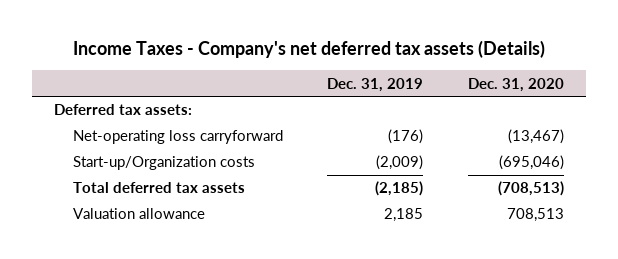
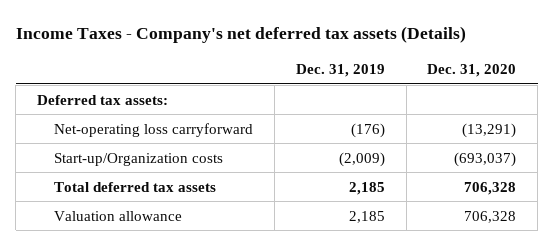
[507,129,564,145] (13,467) -> [462,122,517,138] (13,291)
[498,155,564,171] (695,046) -> [454,151,517,167] (693,037)
[375,181,424,197] (2,185) -> [348,181,385,195] 2,185
[497,181,564,197] (708,513) -> [464,181,517,195] 706,328
[506,208,564,223] 708,513 -> [464,210,517,223] 706,328

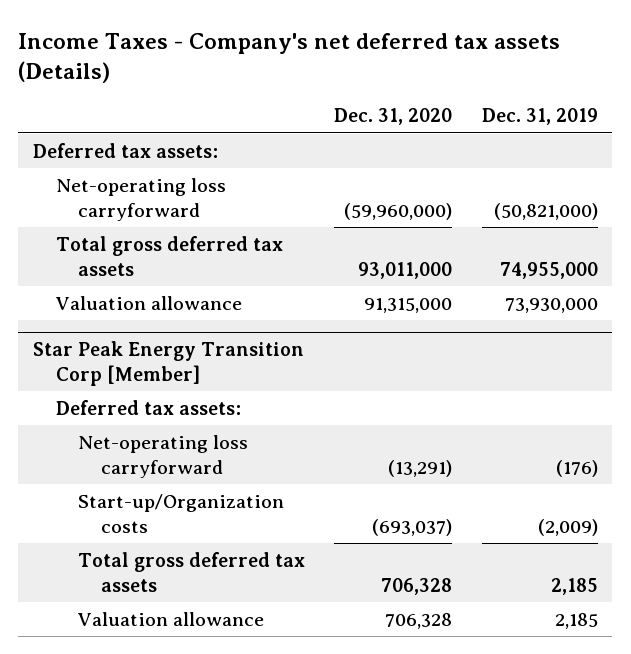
none -> [55,177,226,221] Net-operating loss carryforward
none -> [55,235,283,276] Total gross deferred tax assets
none -> [54,295,242,310] Valuation allowance
none -> [32,341,304,387] Star Peak Energy Transition Corp [Member]
none -> [55,399,241,415] Deferred tax assets:
[54,181,217,192] Total deferred tax assets -> [78,551,306,592] Total gross deferred tax assets

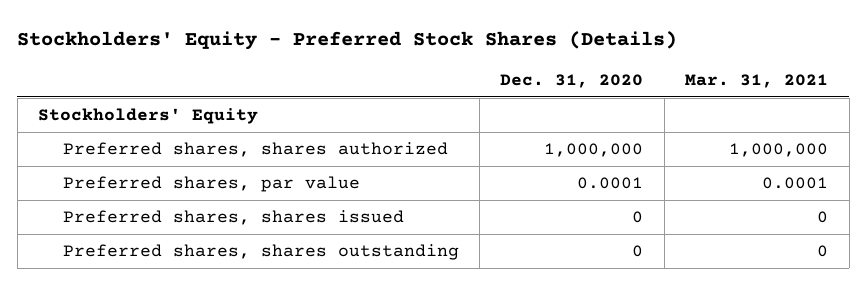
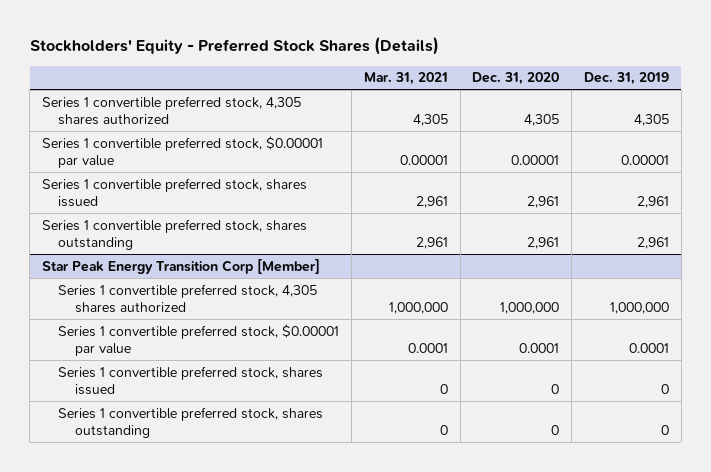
none -> [583,72,669,86] Dec. 31, 2019
[38,108,259,125] Stockholders' Equity -> none
[62,142,448,158] Preferred shares, shares authorized -> [41,95,301,126] Series 1 convertible preferred stock, 4,305 shares authorized
[544,143,644,158] 1,000,000 -> [524,114,560,127] 4,305
[729,143,829,158] 1,000,000 -> [412,114,448,127] 4,305
[62,176,360,193] Preferred shares, par value -> [41,135,323,169] Series 1 convertible preferred stock, $0.00001 par value
[577,177,644,190] 0.0001 -> [511,155,560,166] 0.00001
[762,177,829,190] 0.0001 -> [399,155,448,166] 0.00001
[62,210,404,226] Preferred shares, shares issued -> [41,177,307,208] Series 1 convertible preferred stock, shares issued
[632,211,644,224] 0 -> [527,196,560,209] 2,961
[817,211,829,224] 0 -> [415,196,448,209] 2,961
[62,244,459,261] Preferred shares, shares outstanding -> [41,218,307,251] Series 1 convertible preferred stock, shares outstanding
[632,245,644,258] 0 -> [527,237,560,250] 2,961
[817,245,829,258] 0 -> [415,237,448,250] 2,961
none -> [41,258,320,274] Star Peak Energy Transition Corp [Member]
none -> [58,283,318,314] Series 1 convertible preferred stock, 4,305 shares authorized
none -> [58,323,340,357] Series 1 convertible preferred stock, $0.00001 par value
none -> [58,365,324,396] Series 1 convertible preferred stock, shares issued
none -> [58,406,324,439] Series 1 convertible preferred stock, shares outstanding

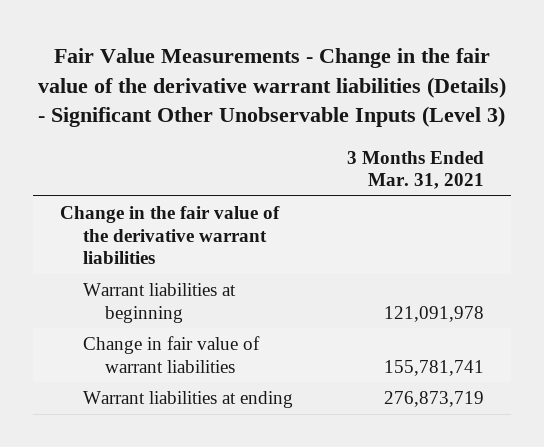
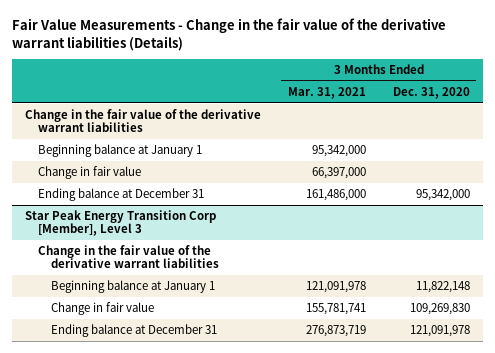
[38,47,507,128] Fair Value Measurements - Change in the fair value of the derivative warrant liabilities (Details) - Significant Other Unobservable Inputs (Level 3) -> [12,17,447,51] Fair Value Measurements - Change in the fair value of the derivative warrant liabilities (Details)
none -> [392,87,470,100] Dec. 31, 2020
[82,283,236,323] Warrant liabilities at beginning -> [38,144,203,158] Beginning balance at January 1
[384,305,485,322] 121,091,978 -> [312,145,367,158] 95,342,000
[82,336,260,373] Change in fair value of warrant liabilities -> [38,166,142,180] Change in fair value
[384,359,485,376] 155,781,741 -> [312,167,367,180] 66,397,000
[82,391,293,409] Warrant liabilities at ending -> [38,188,205,202] Ending balance at December 31
[384,391,485,408] 276,873,719 -> [306,189,367,202] 161,486,000
none -> [25,210,217,237] Star Peak Energy Transition Corp [Member], Level 3
none -> [38,245,219,269] Change in the fair value of the derivative warrant liabilities
none -> [50,280,215,294] Beginning balance at January 1
none -> [50,302,154,316] Change in fair value
none -> [50,324,217,338] Ending balance at December 31

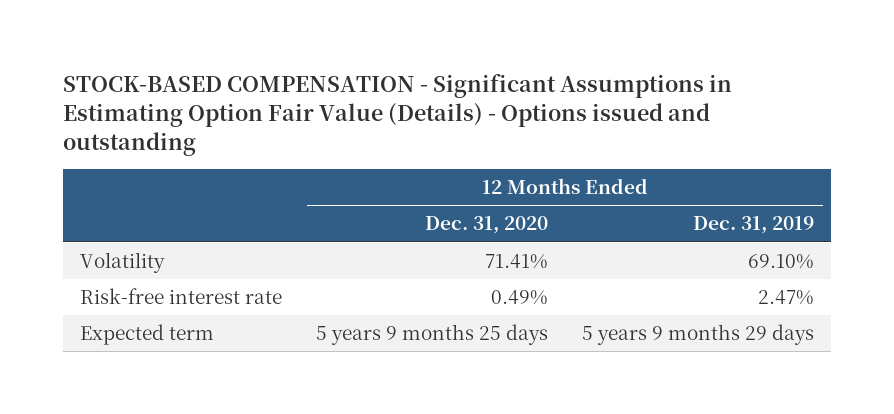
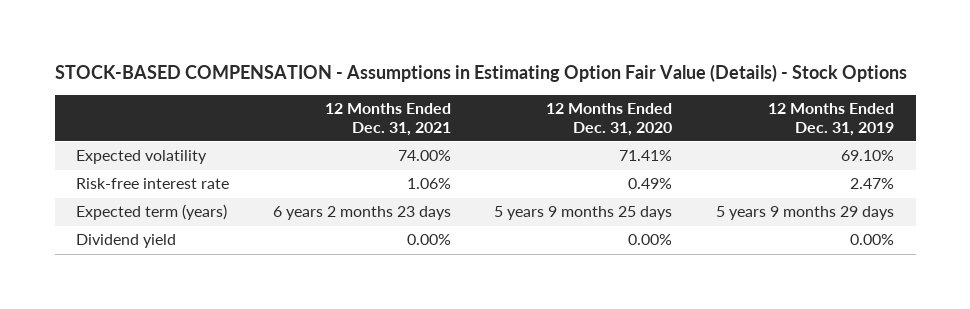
[62,73,732,157] STOCK-BASED COMPENSATION - Significant Assumptions in Estimating Option Fair Value (Details) - Options issued and outstanding -> [54,63,907,82] STOCK-BASED COMPENSATION - Assumptions in Estimating Option Fair Value (Details) - Stock Options
none -> [324,103,451,136] 12 Months Ended Dec. 31, 2021
[79,252,165,274] Volatility -> [76,150,208,165] Expected volatility
[79,324,214,346] Expected term -> [76,204,228,221] Expected term (years)
none -> [76,234,177,249] Dividend yield

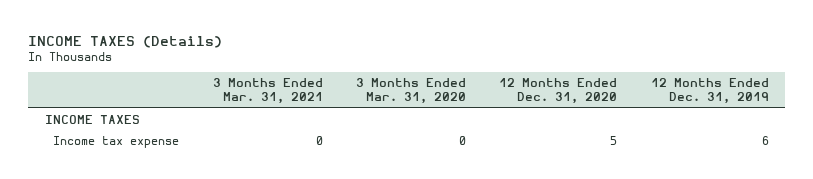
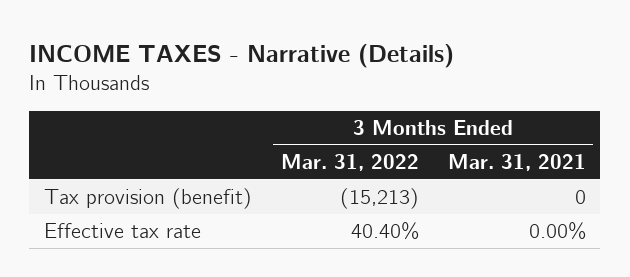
[27,35,222,48] INCOME TAXES (Details) -> [29,43,455,68] INCOME TAXES - Narrative (Details)
[355,78,466,105] 3 Months Ended Mar. 31, 2020 -> none
[499,78,618,105] 12 Months Ended Dec. 31, 2020 -> none
[650,78,769,105] 12 Months Ended Dec. 31, 2019 -> none
none -> [280,154,419,172] Mar. 31, 2022
[44,114,140,124] INCOME TAXES -> none
[53,135,180,148] Income tax expense -> [43,188,252,210] Tax provision (benefit)
none -> [43,223,201,239] Effective tax rate

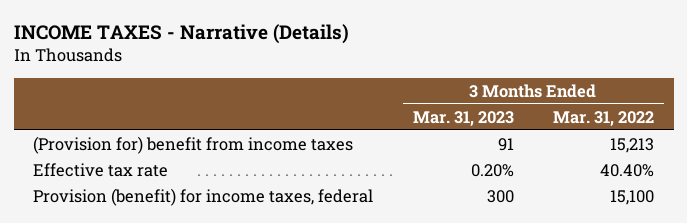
[447,154,586,172] Mar. 31, 2021 -> none
none -> [412,110,514,126] Mar. 31, 2023
[43,188,252,210] Tax provision (benefit) -> [33,135,354,154] (Provision for) benefit from income taxes
[339,188,419,210] (15,213) -> [610,137,655,153] 15,213
none -> [33,187,374,206] Provision (benefit) for income taxes, federal

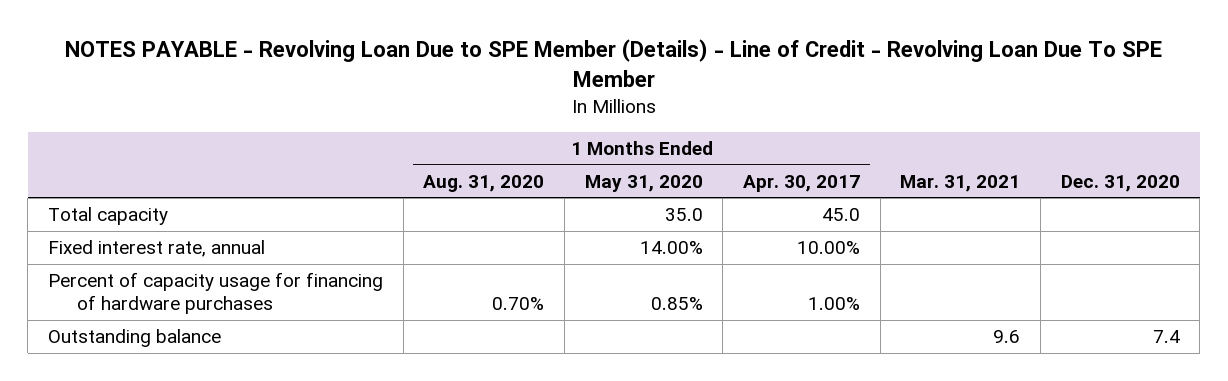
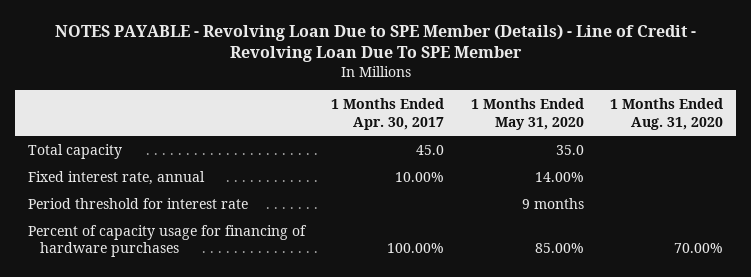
[900,174,1021,192] Mar. 31, 2021 -> none
[1060,174,1180,192] Dec. 31, 2020 -> none
[48,329,222,348] Outstanding balance -> none
none -> [28,197,249,209] Period threshold for interest rate
[492,297,545,311] 0.70% -> [673,243,723,254] 70.00%
[650,297,703,311] 0.85% -> [534,243,584,254] 85.00%
[808,297,861,311] 1.00% -> [387,243,445,254] 100.00%

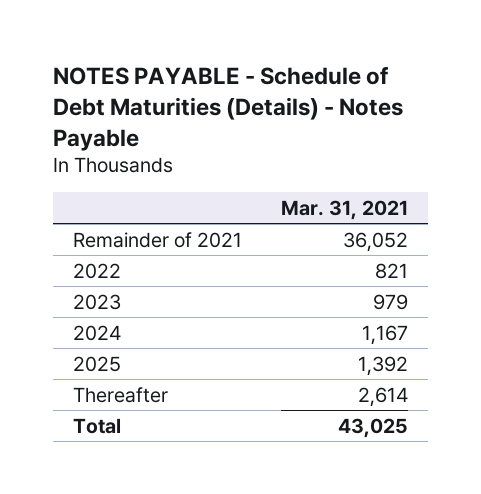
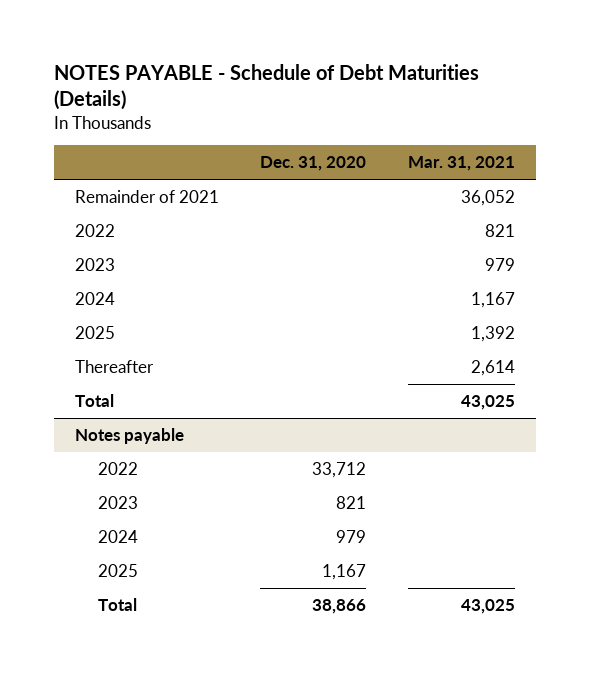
[53,66,404,151] NOTES PAYABLE - Schedule of Debt Maturities (Details) - Notes Payable -> [53,63,479,110] NOTES PAYABLE - Schedule of Debt Maturities (Details)
none -> [260,156,367,172] Dec. 31, 2020
none -> [74,427,184,444] Notes payable
none -> [97,461,138,475] 2022
none -> [97,495,138,509] 2023
none -> [97,529,138,543] 2024
none -> [97,563,138,577] 2025
none -> [97,597,137,611] Total

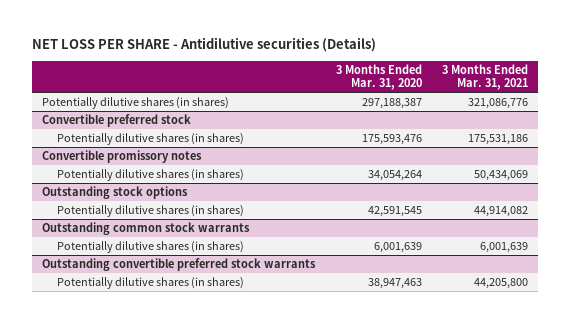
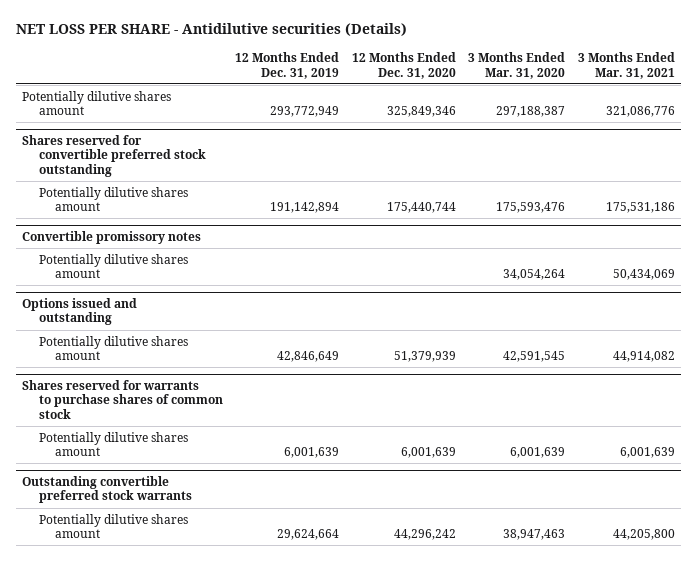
none -> [235,52,340,79] 12 Months Ended Dec. 31, 2019
none -> [351,52,456,79] 12 Months Ended Dec. 31, 2020
[42,97,230,110] Potentially dilutive shares (in shares) -> [21,90,171,116] Potentially dilutive shares amount
[42,114,192,128] Convertible preferred stock -> [21,135,206,177] Shares reserved for convertible preferred stock outstanding
[56,133,244,146] Potentially dilutive shares (in shares) -> [38,186,188,212] Potentially dilutive shares amount
[56,169,244,182] Potentially dilutive shares (in shares) -> [38,253,188,279] Potentially dilutive shares amount
[42,186,189,200] Outstanding stock options -> [21,298,137,326] Options issued and outstanding
[56,205,244,218] Potentially dilutive shares (in shares) -> [38,335,188,361] Potentially dilutive shares amount
[42,222,251,236] Outstanding common stock warrants -> [21,380,223,419] Shares reserved for warrants to purchase shares of common stock
[56,241,244,254] Potentially dilutive shares (in shares) -> [38,431,188,457] Potentially dilutive shares amount
[56,277,244,290] Potentially dilutive shares (in shares) -> [38,513,188,539] Potentially dilutive shares amount

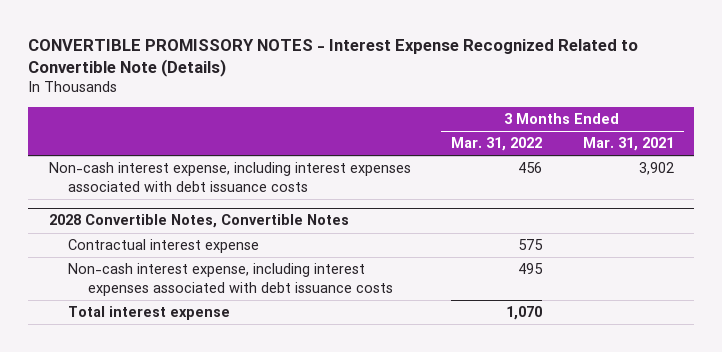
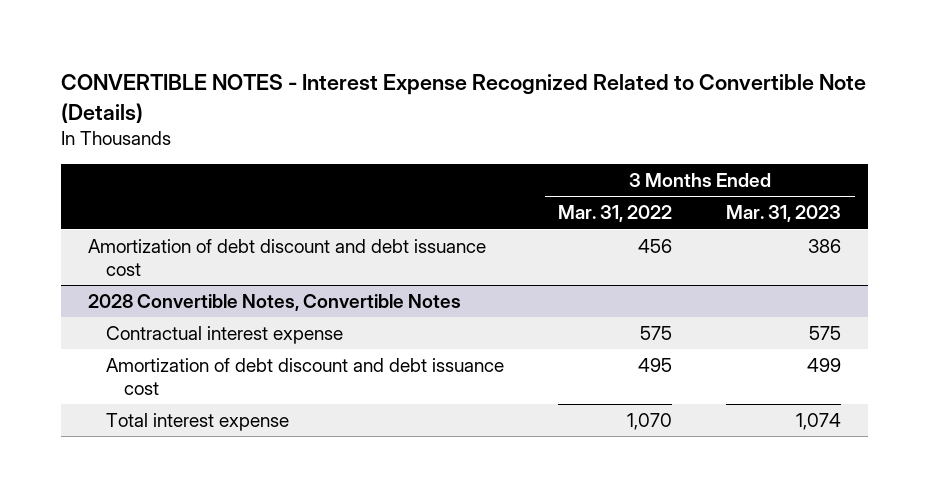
[28,38,639,77] CONVERTIBLE PROMISSORY NOTES - Interest Expense Recognized Related to Convertible Note (Details) -> [61,74,867,123] CONVERTIBLE NOTES - Interest Expense Recognized Related to Convertible Note (Details)
[582,137,674,152] Mar. 31, 2021 -> none
none -> [726,205,842,223] Mar. 31, 2023
[48,162,411,192] Non-cash interest expense, including interest expenses associated with debt issuance costs -> [88,239,487,276] Amortization of debt discount and debt issuance cost
[68,263,393,296] Non-cash interest expense, including interest expenses associated with debt issuance costs -> [106,358,505,395] Amortization of debt discount and debt issuance cost

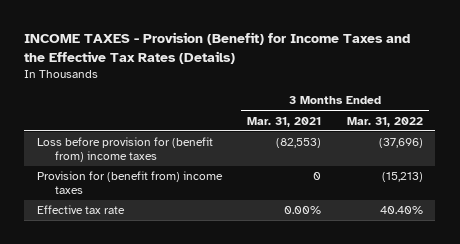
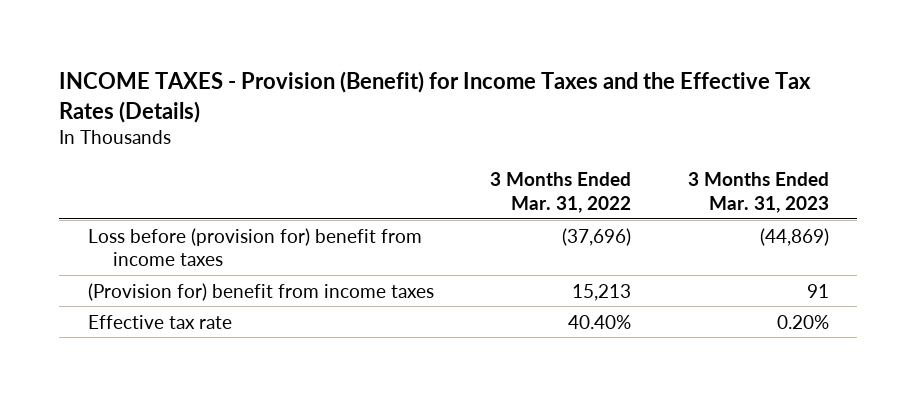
[247,116,322,127] Mar. 31, 2021 -> none
none -> [687,172,829,213] 3 Months Ended Mar. 31, 2023
[36,137,213,163] Loss before provision for (benefit from) income taxes -> [87,227,422,267] Loss before (provision for) benefit from income taxes
[36,171,223,195] Provision for (benefit from) income taxes -> [87,282,434,301] (Provision for) benefit from income taxes
[381,172,423,183] (15,213) -> [572,283,632,301] 15,213

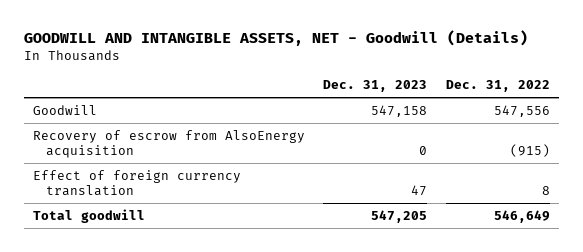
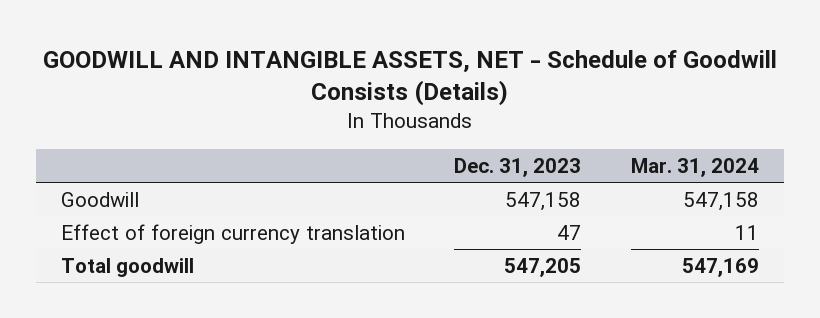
[23,30,528,47] GOODWILL AND INTANGIBLE ASSETS, NET - Goodwill (Details) -> [42,49,777,107] GOODWILL AND INTANGIBLE ASSETS, NET - Schedule of Goodwill Consists (Details)
[445,80,550,93] Dec. 31, 2022 -> none
none -> [631,157,760,177] Mar. 31, 2024
[32,129,305,159] Recovery of escrow from AlsoEnergy acquisition -> none

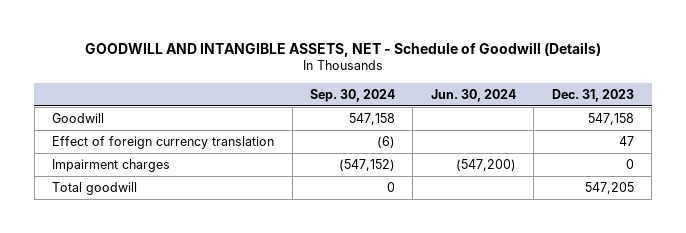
[42,49,777,107] GOODWILL AND INTANGIBLE ASSETS, NET - Schedule of Goodwill Consists (Details) -> [84,41,601,57] GOODWILL AND INTANGIBLE ASSETS, NET - Schedule of Goodwill (Details)
[631,157,760,177] Mar. 31, 2024 -> none
none -> [310,88,396,102] Sep. 30, 2024
none -> [430,88,516,102] Jun. 30, 2024
none -> [52,159,171,173] Impairment charges

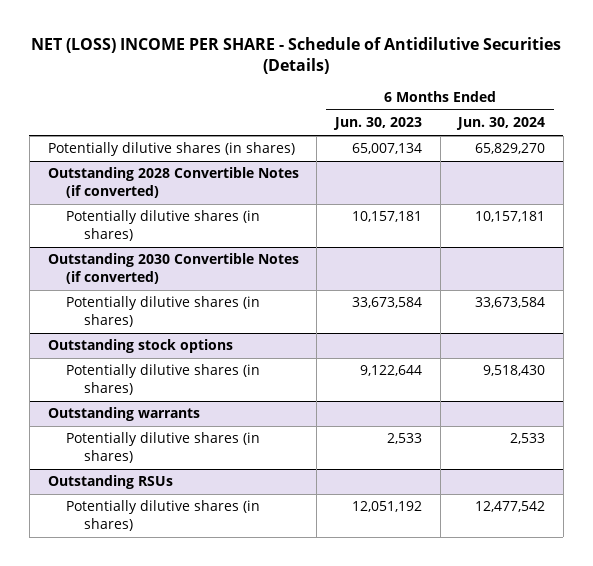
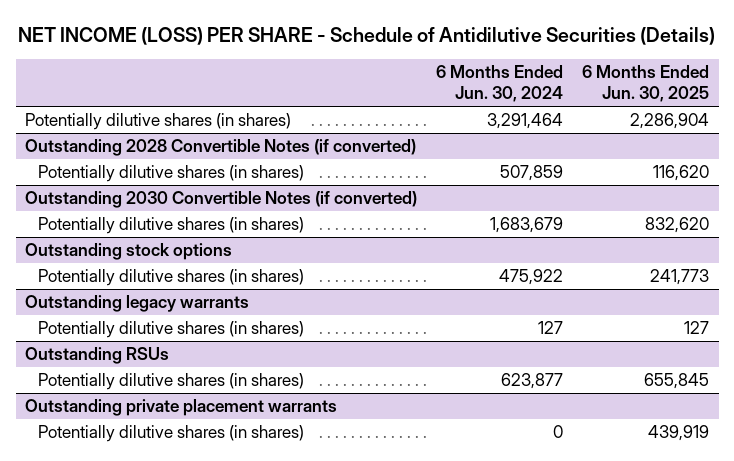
[31,37,562,75] NET (LOSS) INCOME PER SHARE - Schedule of Antidilutive Securities (Details) -> [18,26,716,45] NET INCOME (LOSS) PER SHARE - Schedule of Antidilutive Securities (Details)
[332,117,422,131] Jun. 30, 2023 -> none
none -> [582,64,710,103] 6 Months Ended Jun. 30, 2025
[475,143,546,155] 65,829,270 -> [487,113,564,130] 3,291,464
[475,211,546,223] 10,157,181 -> [500,165,564,182] 507,859
[475,297,546,309] 33,673,584 -> [490,217,564,234] 1,683,679
[483,365,546,377] 9,518,430 -> [499,269,564,286] 475,922
[47,407,200,422] Outstanding warrants -> [25,295,250,313] Outstanding legacy warrants
[510,433,546,445] 2,533 -> [538,321,564,335] 127
[475,501,546,513] 12,477,542 -> [501,373,564,390] 623,877
none -> [25,399,338,417] Outstanding private placement warrants
none -> [38,425,305,443] Potentially dilutive shares (in shares)

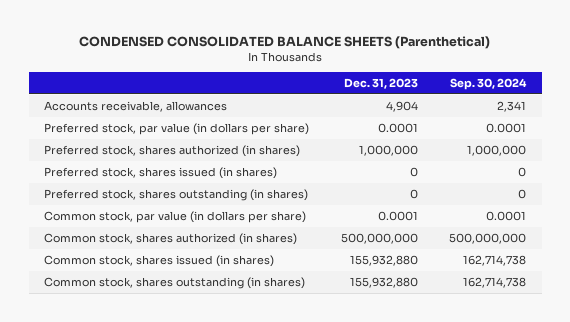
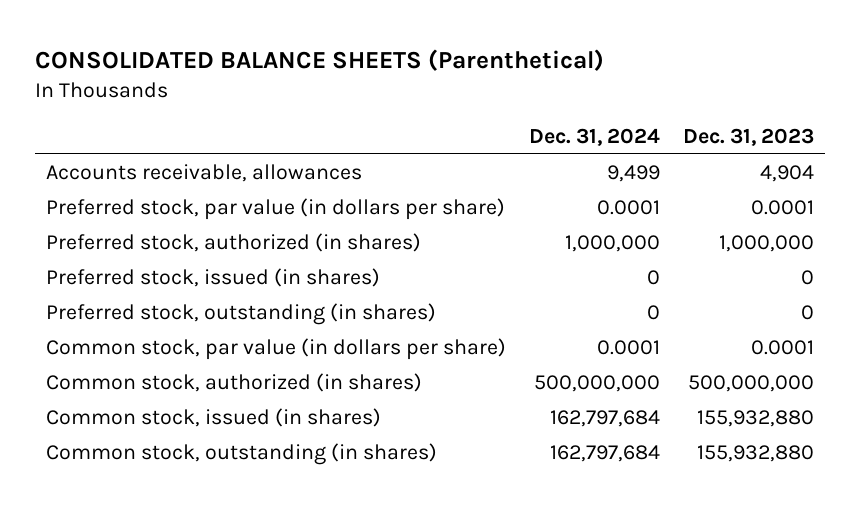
[79,35,491,49] CONDENSED CONSOLIDATED BALANCE SHEETS (Parenthetical) -> [34,49,604,72] CONSOLIDATED BALANCE SHEETS (Parenthetical)
[449,77,527,90] Sep. 30, 2024 -> none
none -> [529,127,661,146] Dec. 31, 2024
[44,145,301,158] Preferred stock, shares authorized (in shares) -> [46,233,422,253] Preferred stock, authorized (in shares)
[44,167,278,180] Preferred stock, shares issued (in shares) -> [46,268,381,288] Preferred stock, issued (in shares)
[44,189,309,202] Preferred stock, shares outstanding (in shares) -> [46,303,437,326] Preferred stock, outstanding (in shares)
[44,233,298,246] Common stock, shares authorized (in shares) -> [46,373,423,393] Common stock, authorized (in shares)
[44,255,275,268] Common stock, shares issued (in shares) -> [46,408,382,428] Common stock, issued (in shares)
[44,277,306,290] Common stock, shares outstanding (in shares) -> [46,443,438,466] Common stock, outstanding (in shares)

